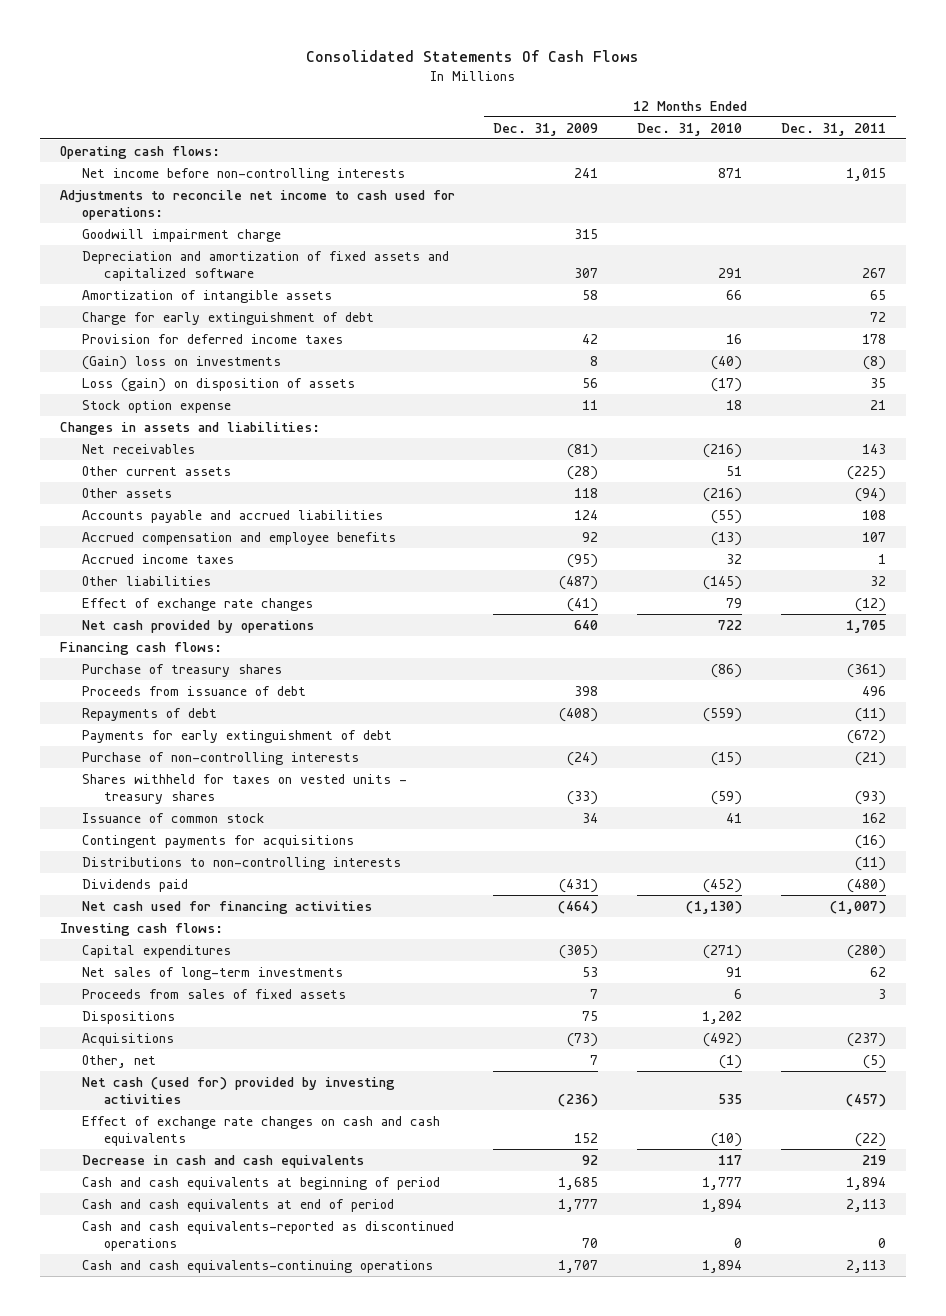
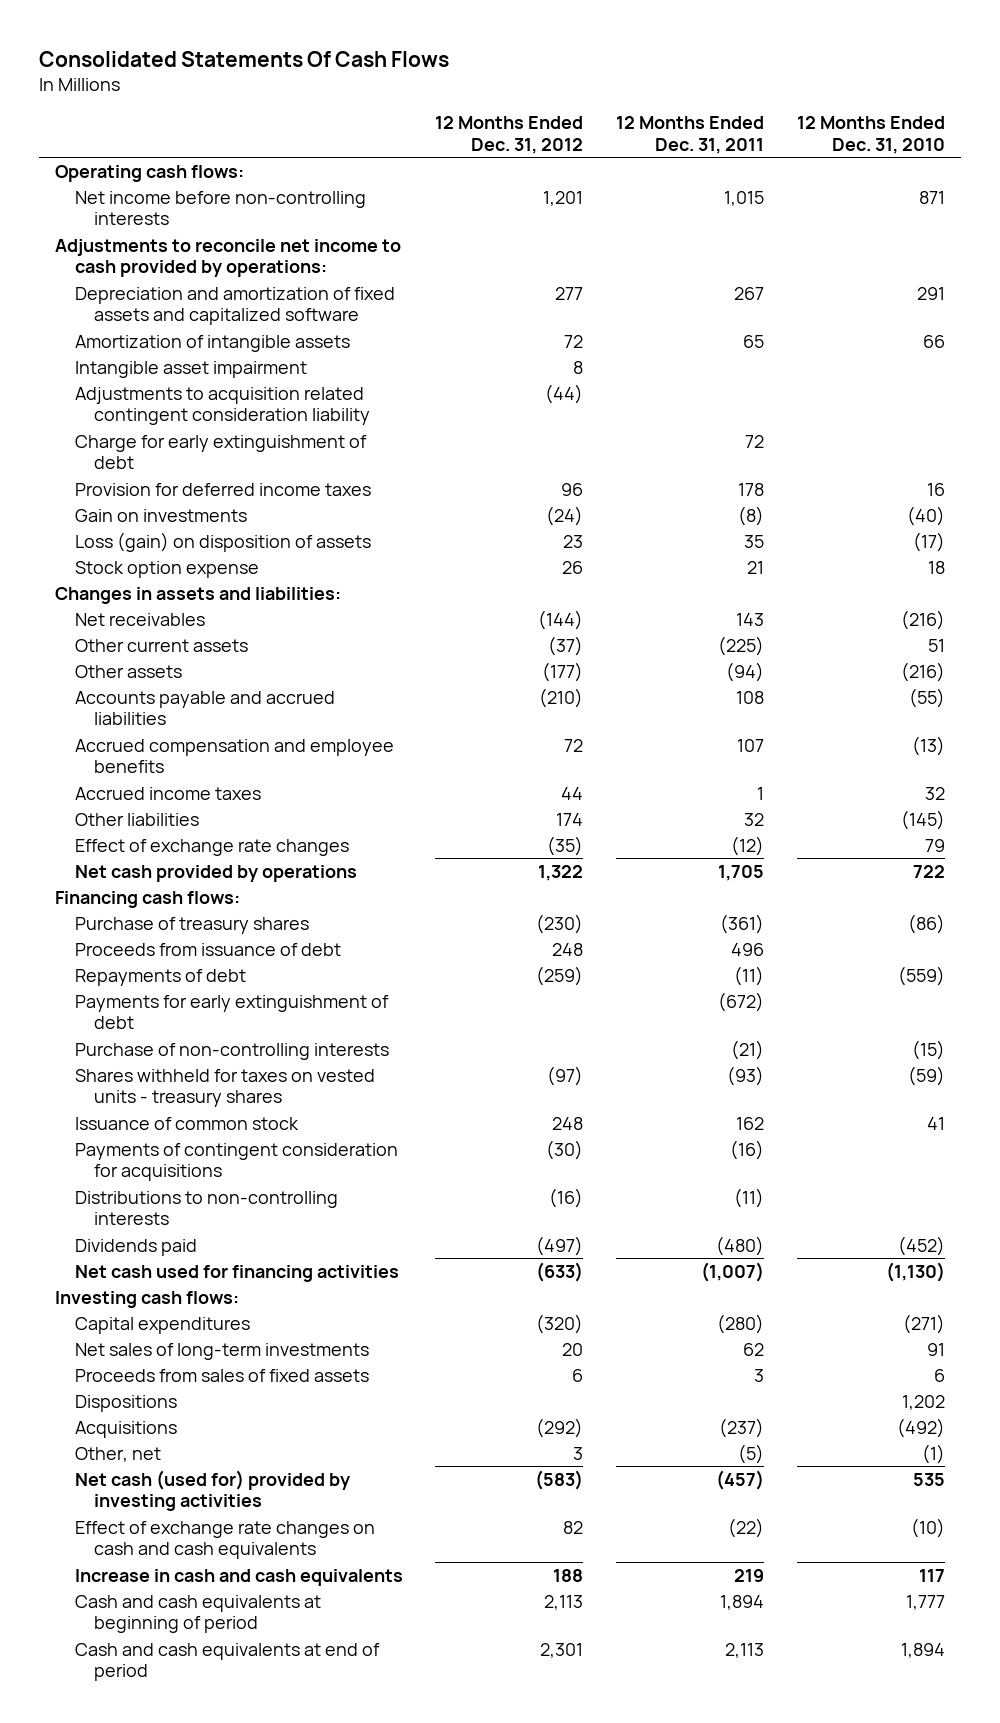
[493,122,599,136] Dec. 31, 2009 -> none
none -> [435,116,584,154] 12 Months Ended Dec. 31, 2012
[81,228,281,242] Goodwill impairment charge -> none
[59,189,455,221] Adjustments to reconcile net income to cash used for operations: -> [55,238,402,278] Adjustments to reconcile net income to cash provided by operations:
none -> [74,360,307,378] Intangible asset impairment
none -> [74,386,370,426] Adjustments to acquisition related contingent consideration liability
[81,355,281,370] (Gain) loss on investments -> [74,508,247,522] Gain on investments
[81,834,354,848] Contingent payments for acquisitions -> [74,1142,398,1182] Payments of contingent consideration for acquisitions
[81,1154,364,1168] Decrease in cash and cash equivalents -> [74,1568,403,1586] Increase in cash and cash equivalents
[81,1220,454,1252] Cash and cash equivalents-reported as discontinued operations -> none
[81,1259,433,1273] Cash and cash equivalents-continuing operations -> none

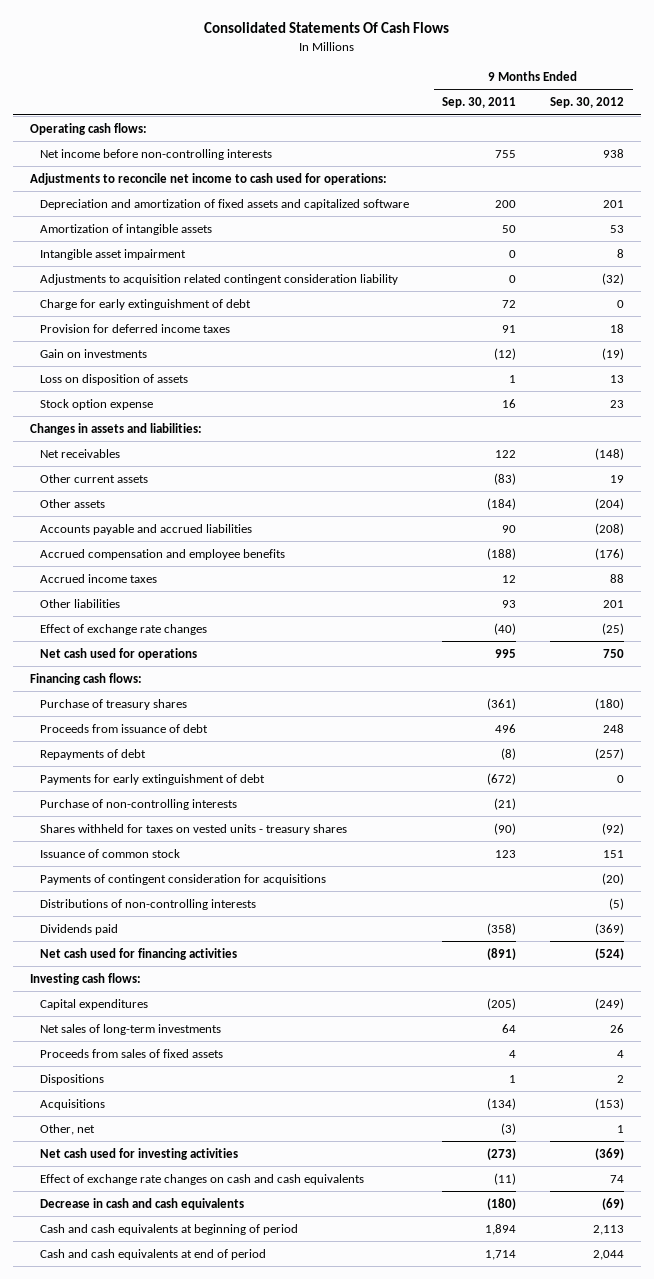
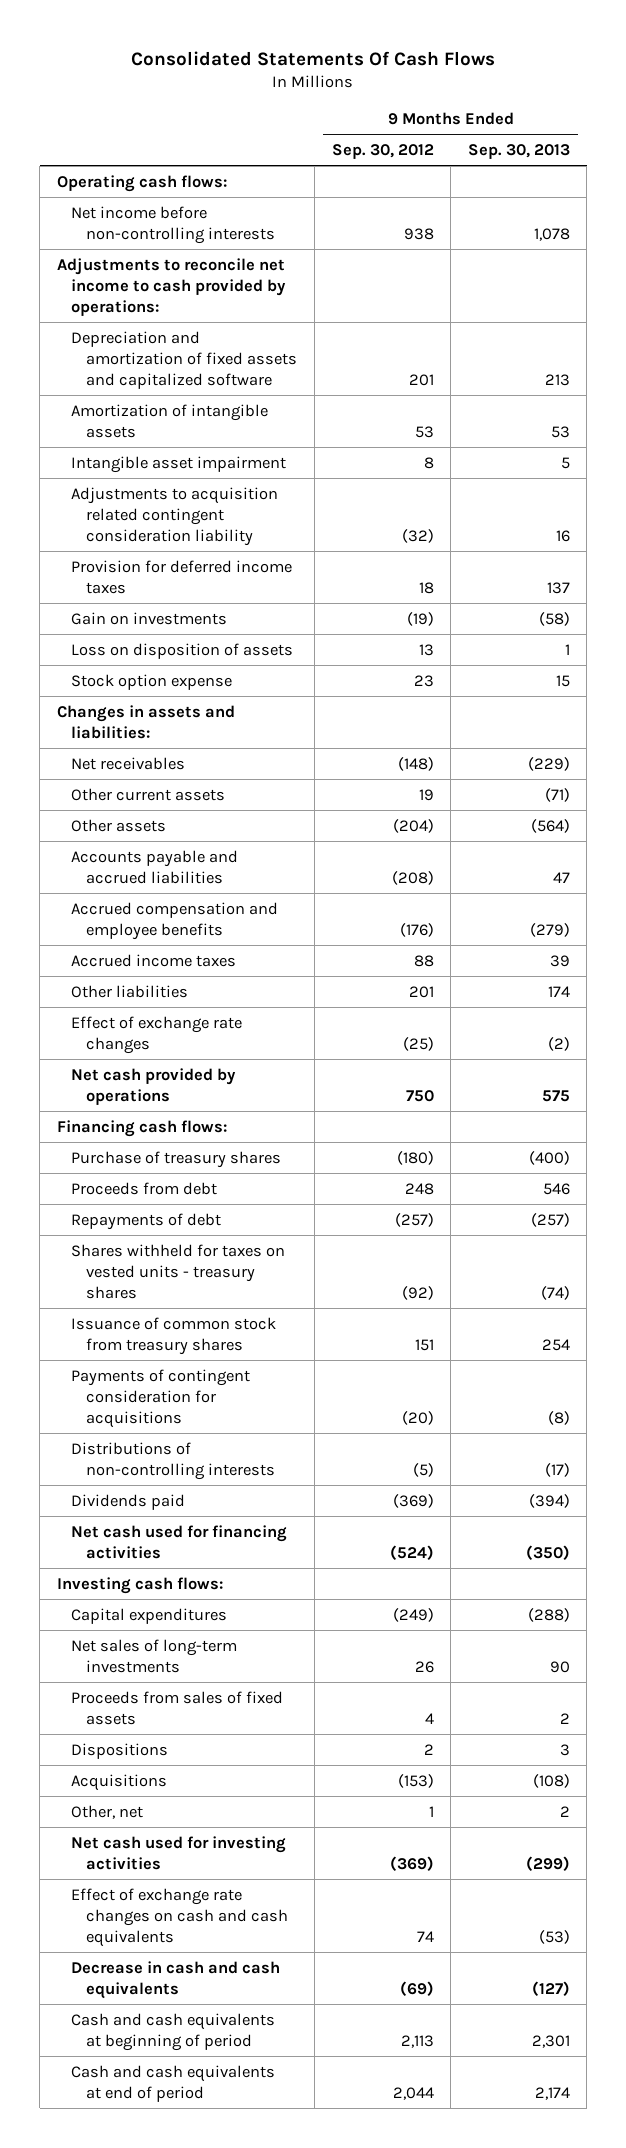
[442,97,517,109] Sep. 30, 2011 -> none
none -> [467,144,570,160] Sep. 30, 2013
[30,172,388,185] Adjustments to reconcile net income to cash used for operations: -> [56,257,287,317] Adjustments to reconcile net income to cash provided by operations:
[39,298,251,310] Charge for early extinguishment of debt -> none
[39,647,197,660] Net cash used for operations -> [71,1067,237,1105] Net cash provided by operations
[39,723,208,733] Proceeds from issuance of debt -> [71,1181,218,1195] Proceeds from debt
[39,773,265,785] Payments for early extinguishment of debt -> none
[39,798,237,810] Purchase of non-controlling interests -> none
[39,848,180,858] Issuance of common stock -> [71,1316,277,1355] Issuance of common stock from treasury shares

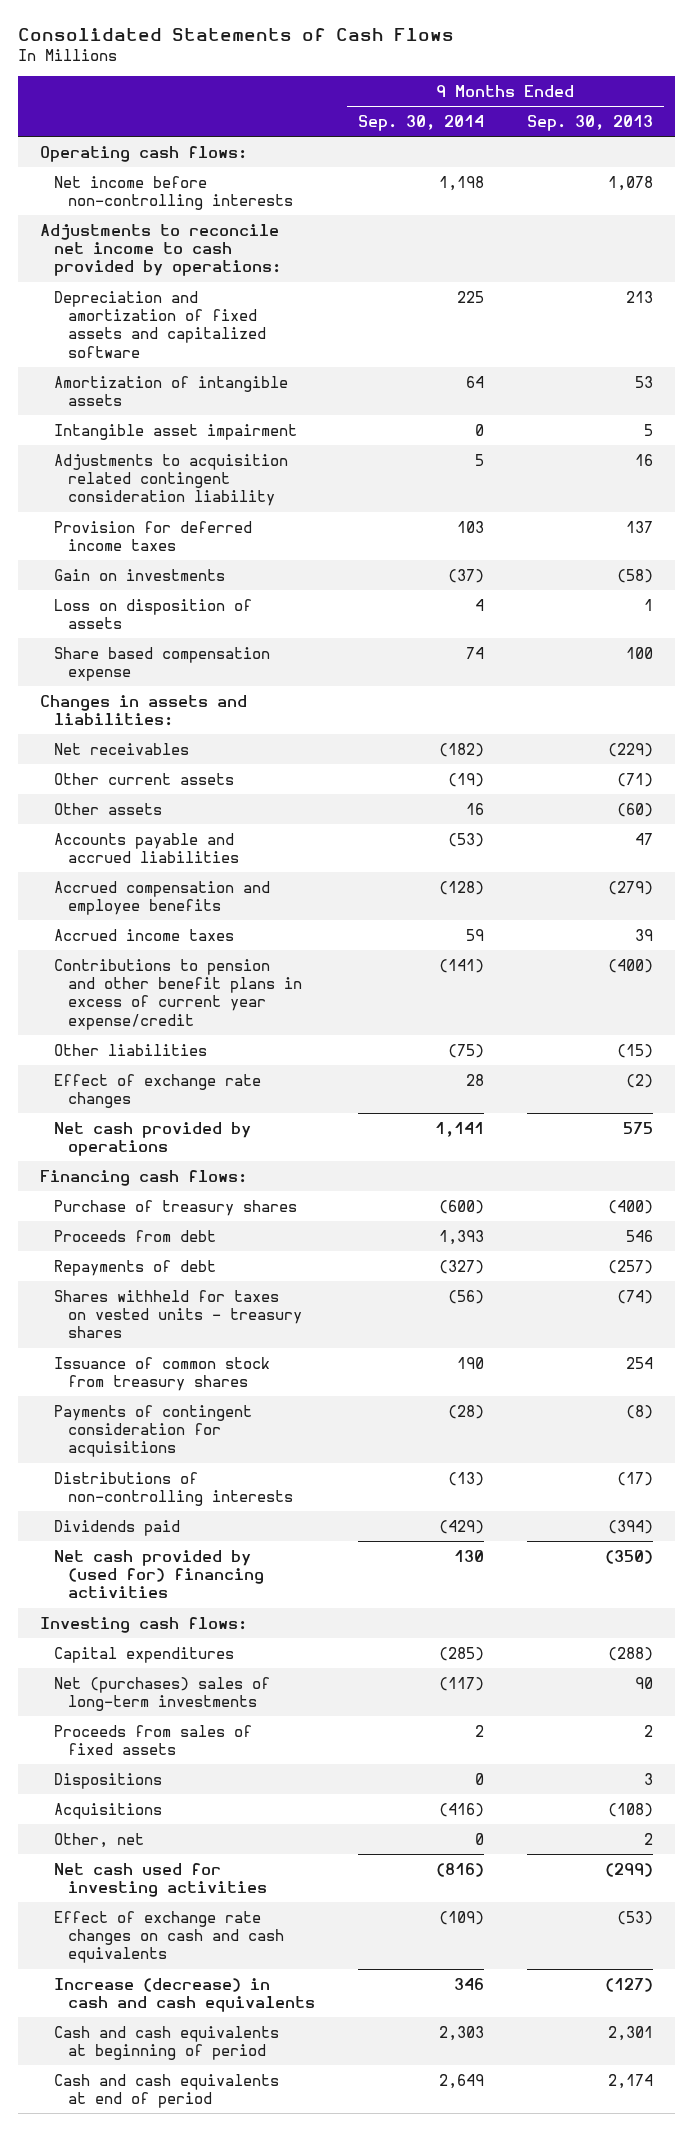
[131,51,496,67] Consolidated Statements Of Cash Flows -> [18,28,455,42] Consolidated Statements of Cash Flows
[331,144,434,160] Sep. 30, 2012 -> none
none -> [357,114,484,131] Sep. 30, 2014
[71,673,233,690] Stock option expense -> none
none -> [53,646,270,682] Share based compensation expense
[530,818,570,833] (564) -> [616,802,653,817] (60)
none -> [53,958,302,1030] Contributions to pension and other benefit plans in excess of current year expense/credit
[547,985,570,997] 174 -> [616,1043,653,1058] (15)
[71,1524,288,1559] Net cash used for financing activities -> [53,1549,264,1599] Net cash provided by (used for) financing activities
[71,1638,238,1673] Net sales of long-term investments -> [53,1676,270,1712] Net (purchases) sales of long-term investments
[71,1960,281,1999] Decrease in cash and cash equivalents -> [53,1977,315,2013] Increase (decrease) in cash and cash equivalents

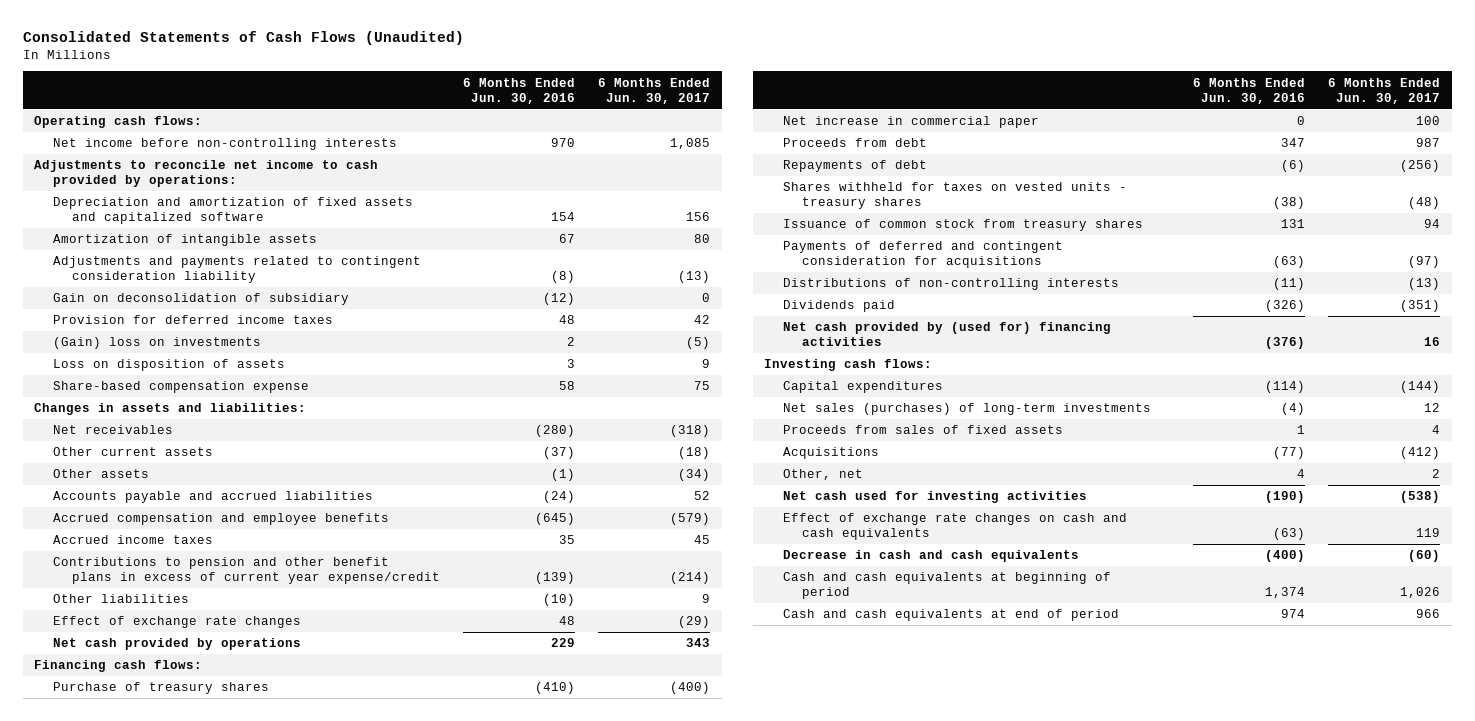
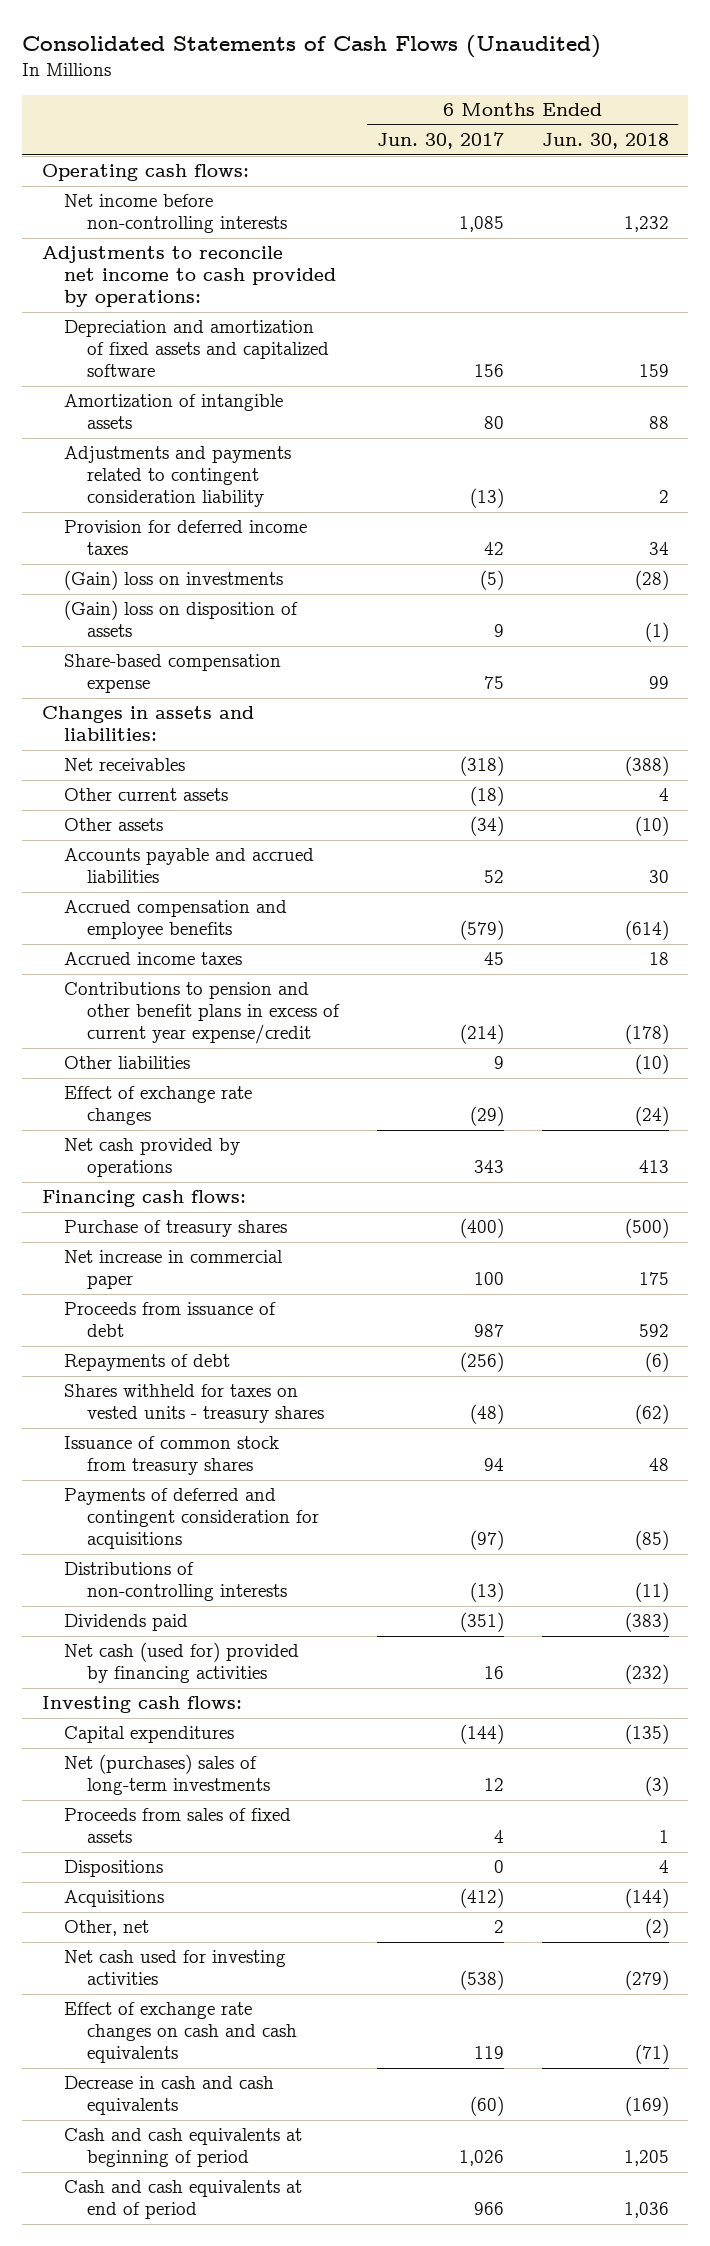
[463,77,576,104] 6 Months Ended Jun. 30, 2016 -> none
none -> [541,133,669,150] Jun. 30, 2018
[53,293,350,306] Gain on deconsolidation of subsidiary -> none
[53,359,286,372] Loss on disposition of assets -> [64,600,299,638] (Gain) loss on disposition of assets
[783,138,928,148] Proceeds from debt -> [64,1302,277,1338] Proceeds from issuance of debt
[783,322,1112,347] Net cash provided by (used for) financing activities -> [64,1642,300,1684] Net cash (used for) provided by financing activities
[783,403,1152,416] Net sales (purchases) of long-term investments -> [64,1754,270,1796] Net (purchases) sales of long-term investments
none -> [64,1860,164,1878] Dispositions

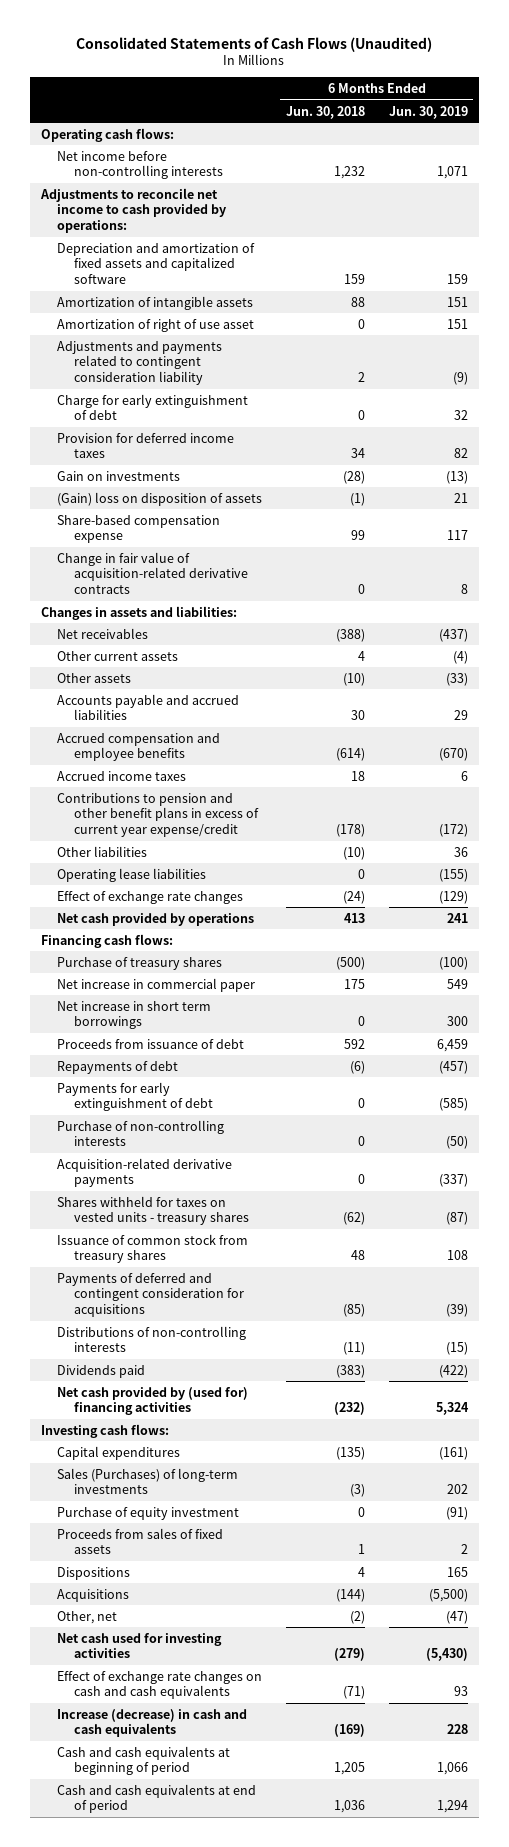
[376,132,504,150] Jun. 30, 2017 -> none
none -> [388,105,468,119] Jun. 30, 2019
none -> [57,318,255,332] Amortization of right of use asset
none -> [57,393,249,421] Charge for early extinguishment of debt
[64,570,284,591] (Gain) loss on investments -> [57,470,181,481] Gain on investments
none -> [57,551,248,594] Change in fair value of acquisition-related derivative contracts
none -> [57,867,207,882] Operating lease liabilities
none -> [57,1000,212,1030] Net increase in short term borrowings
none -> [57,1081,213,1112] Payments for early extinguishment of debt
none -> [57,1119,225,1147] Purchase of non-controlling interests
none -> [57,1157,233,1188] Acquisition-related derivative payments
[64,1642,300,1684] Net cash (used for) provided by financing activities -> [57,1386,249,1416] Net cash provided by (used for) financing activities
[64,1754,270,1796] Net (purchases) sales of long-term investments -> [57,1467,239,1495] Sales (Purchases) of long-term investments
none -> [57,1506,240,1520] Purchase of equity investment
[64,2076,275,2116] Decrease in cash and cash equivalents -> [57,1708,248,1738] Increase (decrease) in cash and cash equivalents

